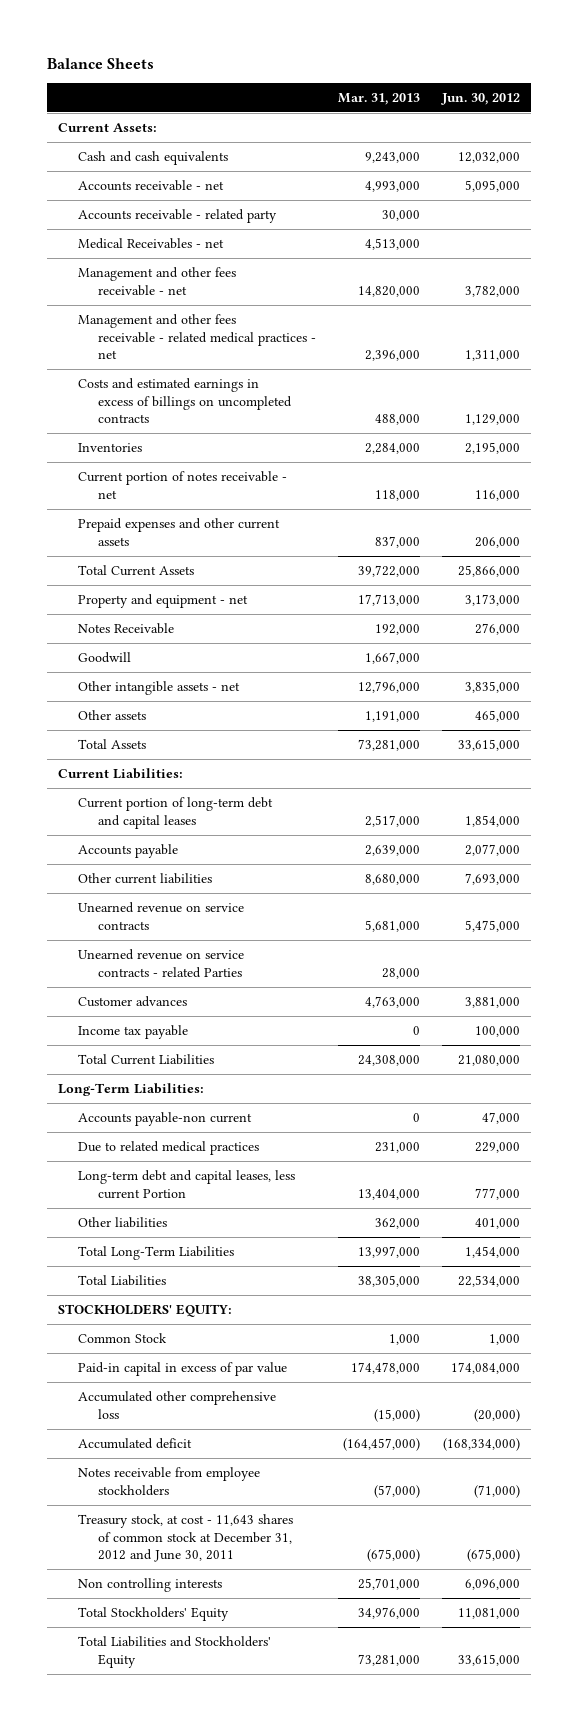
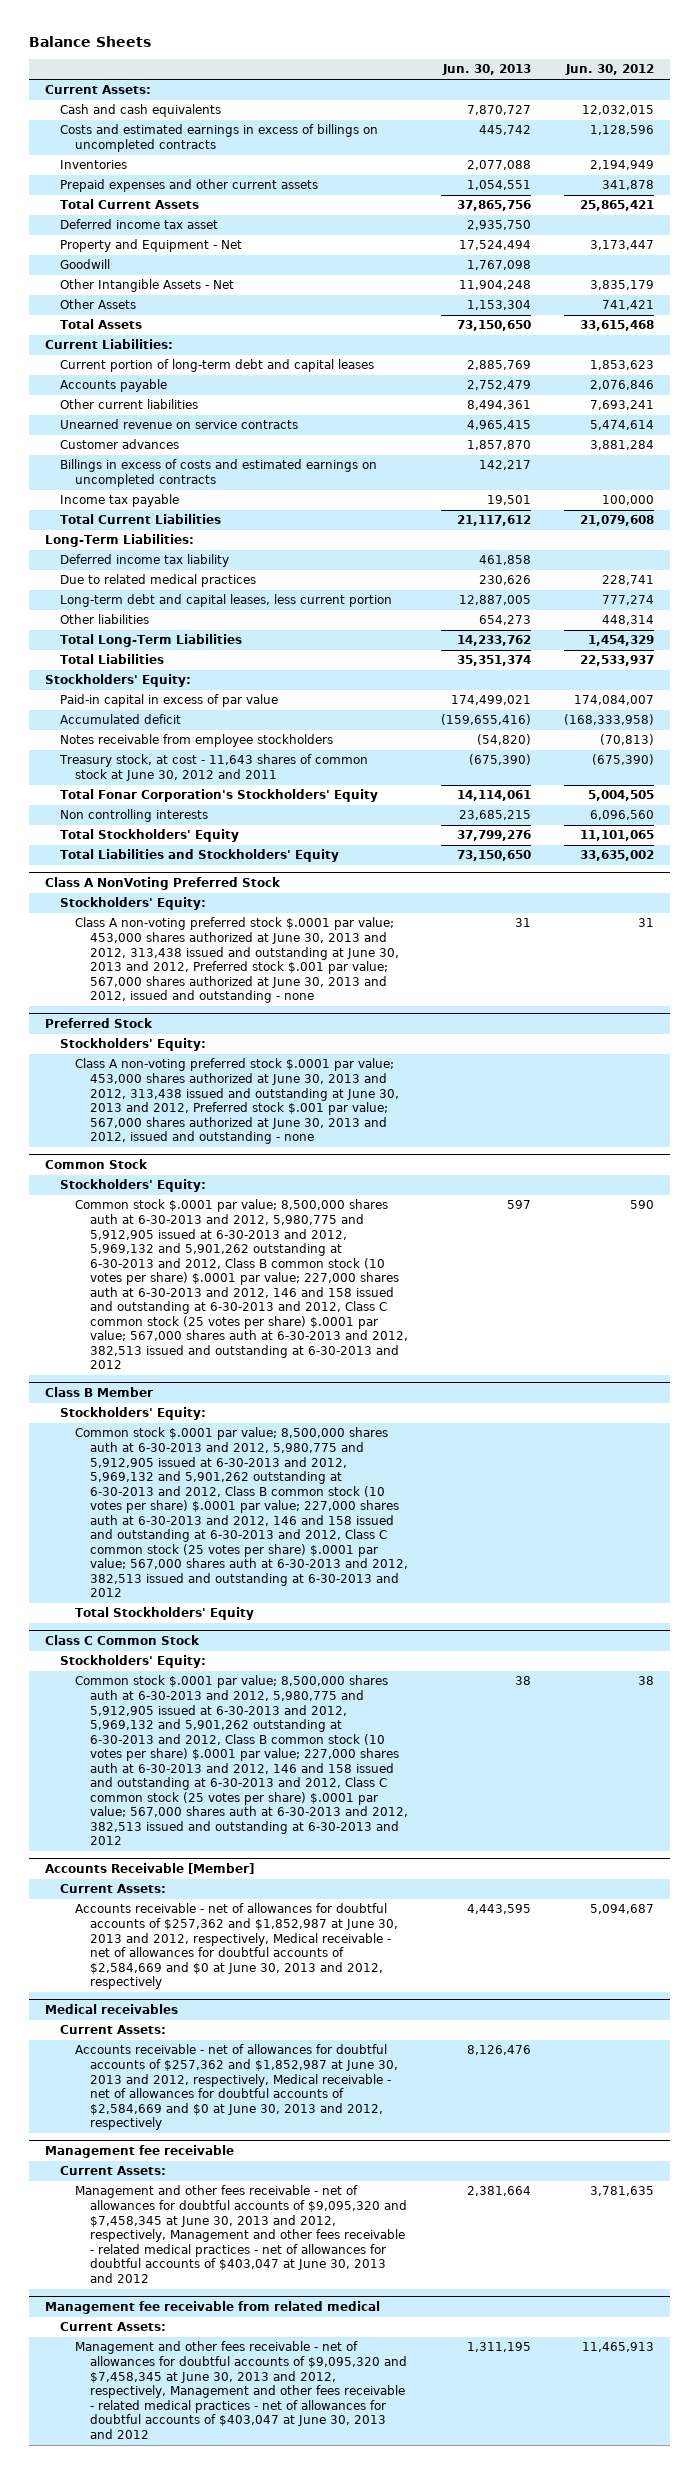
[337,92,420,105] Mar. 31, 2013 -> none
none -> [441,64,531,76] Jun. 30, 2013
[77,179,224,191] Accounts receivable - net -> none
[77,208,277,223] Accounts receivable - related party -> none
[77,237,224,249] Medical Receivables - net -> none
[77,266,236,296] Management and other fees receivable - net -> none
[77,313,316,360] Management and other fees receivable - related medical practices - net -> none
[77,470,287,499] Current portion of notes receivable - net -> none
[77,622,174,634] Notes Receivable -> none
[457,151,520,163] 12,032,000 -> [581,105,654,116] 12,032,015
[464,414,520,426] 1,129,000 -> [589,125,654,136] 1,128,596
[464,441,520,454] 2,195,000 -> [589,160,654,171] 2,194,949
[474,536,520,548] 206,000 -> [601,180,654,191] 341,878
[457,564,520,577] 25,866,000 -> [579,200,654,212] 25,865,421
none -> [60,219,219,230] Deferred income tax asset
[77,593,248,608] Property and equipment - net -> [60,239,243,253] Property and Equipment - Net
[464,593,520,606] 3,173,000 -> [589,240,654,251] 3,173,447
[77,680,240,695] Other intangible assets - net -> [60,279,235,293] Other Intangible Assets - Net
[464,680,520,693] 3,835,000 -> [589,280,654,291] 3,835,179
[77,709,146,720] Other assets -> [60,299,137,310] Other Assets
[474,709,520,722] 465,000 -> [601,300,654,311] 741,421
[457,738,520,751] 33,615,000 -> [579,320,654,332] 33,615,468
[77,948,244,978] Unearned revenue on service contracts - related Parties -> none
[464,814,520,827] 1,854,000 -> [589,360,654,371] 1,853,623
[464,843,520,856] 2,077,000 -> [589,380,654,391] 2,076,846
[464,872,520,885] 7,693,000 -> [589,400,654,411] 7,693,241
[464,919,520,932] 5,475,000 -> [589,420,654,431] 5,474,614
[464,996,520,1008] 3,881,000 -> [589,440,654,451] 3,881,284
none -> [60,459,378,487] Billings in excess of costs and estimated earnings on uncompleted contracts
[457,1054,520,1066] 21,080,000 -> [579,515,654,527] 21,079,608
[77,1111,252,1126] Accounts payable-non current -> none
[77,1332,167,1343] Common Stock -> none
[77,1390,276,1419] Accumulated other comprehensive loss -> none
none -> [60,554,230,568] Deferred income tax liability
[474,1141,520,1153] 229,000 -> [601,575,654,586] 228,741
[77,1169,295,1199] Long-term debt and capital leases, less current Portion -> [60,594,393,608] Long-term debt and capital leases, less current portion
[474,1187,520,1200] 777,000 -> [601,595,654,606] 777,274
[474,1217,520,1229] 401,000 -> [601,615,654,626] 448,314
[464,1245,520,1258] 1,454,000 -> [587,635,654,647] 1,454,329
[457,1274,520,1287] 22,534,000 -> [579,655,654,667] 22,533,937
[58,1303,233,1317] STOCKHOLDERS' EQUITY: -> [45,674,192,688] Stockholders' Equity:
[450,1361,520,1374] 174,084,000 -> [573,695,654,706] 174,084,007
[442,1437,520,1451] (168,334,000) -> [563,714,654,726] (168,333,958)
[473,1484,520,1498] (71,000) -> [599,734,654,746] (70,813)
[77,1513,293,1563] Treasury stock, at cost - 11,643 shares of common stock at December 31, 2012 and June 30, 2011 -> [59,754,369,781] Treasury stock, at cost - 11,643 shares of common stock at June 30, 2012 and 2011
[466,1549,520,1563] (675,000) -> [591,754,654,766] (675,390)
none -> [60,789,379,803] Total Fonar Corporation's Stockholders' Equity
[464,1578,520,1590] 6,096,000 -> [589,810,654,821] 6,096,560
[457,1607,520,1619] 11,081,000 -> [579,830,654,842] 11,101,065
[457,1653,520,1666] 33,615,000 -> [579,850,654,862] 33,635,002
none -> [45,876,282,890] Class A NonVoting Preferred Stock
none -> [60,897,207,911] Stockholders' Equity:
none -> [75,917,400,1004] Class A non-voting preferred stock $.0001 par value; 453,000 shares authorized at June 30, 2013 and 2012, 313,438 issued and outstanding at June 30, 2013 and 2012, Preferred stock $.001 par value; 567,000 shares authorized at June 30, 2013 and 2012, issued and outstanding - none
none -> [45,1017,154,1028] Preferred Stock
none -> [60,1038,207,1052] Stockholders' Equity:
none -> [75,1058,400,1145] Class A non-voting preferred stock $.0001 par value; 453,000 shares authorized at June 30, 2013 and 2012, 313,438 issued and outstanding at June 30, 2013 and 2012, Preferred stock $.001 par value; 567,000 shares authorized at June 30, 2013 and 2012, issued and outstanding - none
none -> [45,1158,149,1169] Common Stock
none -> [60,1179,207,1193] Stockholders' Equity:
none -> [75,1199,409,1370] Common stock $.0001 par value; 8,500,000 shares auth at 6-30-2013 and 2012, 5,980,775 and 5,912,905 issued at 6-30-2013 and 2012, 5,969,132 and 5,901,262 outstanding at 6-30-2013 and 2012, Class B common stock (10 votes per share) $.0001 par value; 227,000 shares auth at 6-30-2013 and 2012, 146 and 158 issued and outstanding at 6-30-2013 and 2012, Class C common stock (25 votes per share) $.0001 par value; 567,000 shares auth at 6-30-2013 and 2012, 382,513 issued and outstanding at 6-30-2013 and 2012
none -> [45,1386,154,1397] Class B Member
none -> [60,1407,207,1421] Stockholders' Equity:
none -> [75,1427,409,1598] Common stock $.0001 par value; 8,500,000 shares auth at 6-30-2013 and 2012, 5,980,775 and 5,912,905 issued at 6-30-2013 and 2012, 5,969,132 and 5,901,262 outstanding at 6-30-2013 and 2012, Class B common stock (10 votes per share) $.0001 par value; 227,000 shares auth at 6-30-2013 and 2012, 146 and 158 issued and outstanding at 6-30-2013 and 2012, Class C common stock (25 votes per share) $.0001 par value; 567,000 shares auth at 6-30-2013 and 2012, 382,513 issued and outstanding at 6-30-2013 and 2012
none -> [75,1607,255,1621] Total Stockholders' Equity
none -> [45,1634,201,1645] Class C Common Stock
none -> [60,1655,207,1669] Stockholders' Equity:
none -> [75,1675,409,1846] Common stock $.0001 par value; 8,500,000 shares auth at 6-30-2013 and 2012, 5,980,775 and 5,912,905 issued at 6-30-2013 and 2012, 5,969,132 and 5,901,262 outstanding at 6-30-2013 and 2012, Class B common stock (10 votes per share) $.0001 par value; 227,000 shares auth at 6-30-2013 and 2012, 146 and 158 issued and outstanding at 6-30-2013 and 2012, Class C common stock (25 votes per share) $.0001 par value; 567,000 shares auth at 6-30-2013 and 2012, 382,513 issued and outstanding at 6-30-2013 and 2012
none -> [45,1862,255,1874] Accounts Receivable [Member]
none -> [60,1884,167,1894] Current Assets:
none -> [75,1903,399,1990] Accounts receivable - net of allowances for doubtful accounts of $257,362 and $1,852,987 at June 30, 2013 and 2012, respectively, Medical receivable - net of allowances for doubtful accounts of $2,584,669 and $0 at June 30, 2013 and 2012, respectively
none -> [45,2003,179,2014] Medical receivables
none -> [60,2025,167,2035] Current Assets:
none -> [75,2044,399,2131] Accounts receivable - net of allowances for doubtful accounts of $257,362 and $1,852,987 at June 30, 2013 and 2012, respectively, Medical receivable - net of allowances for doubtful accounts of $2,584,669 and $0 at June 30, 2013 and 2012, respectively
none -> [45,2144,235,2158] Management fee receivable
none -> [60,2166,167,2176] Current Assets:
none -> [75,2185,408,2283] Management and other fees receivable - net of allowances for doubtful accounts of $9,095,320 and $7,458,345 at June 30, 2013 and 2012, respectively, Management and other fees receivable - related medical practices - net of allowances for doubtful accounts of $403,047 at June 30, 2013 and 2012
none -> [45,2300,381,2314] Management fee receivable from related medical
none -> [60,2322,167,2332] Current Assets:
none -> [75,2341,408,2439] Management and other fees receivable - net of allowances for doubtful accounts of $9,095,320 and $7,458,345 at June 30, 2013 and 2012, respectively, Management and other fees receivable - related medical practices - net of allowances for doubtful accounts of $403,047 at June 30, 2013 and 2012

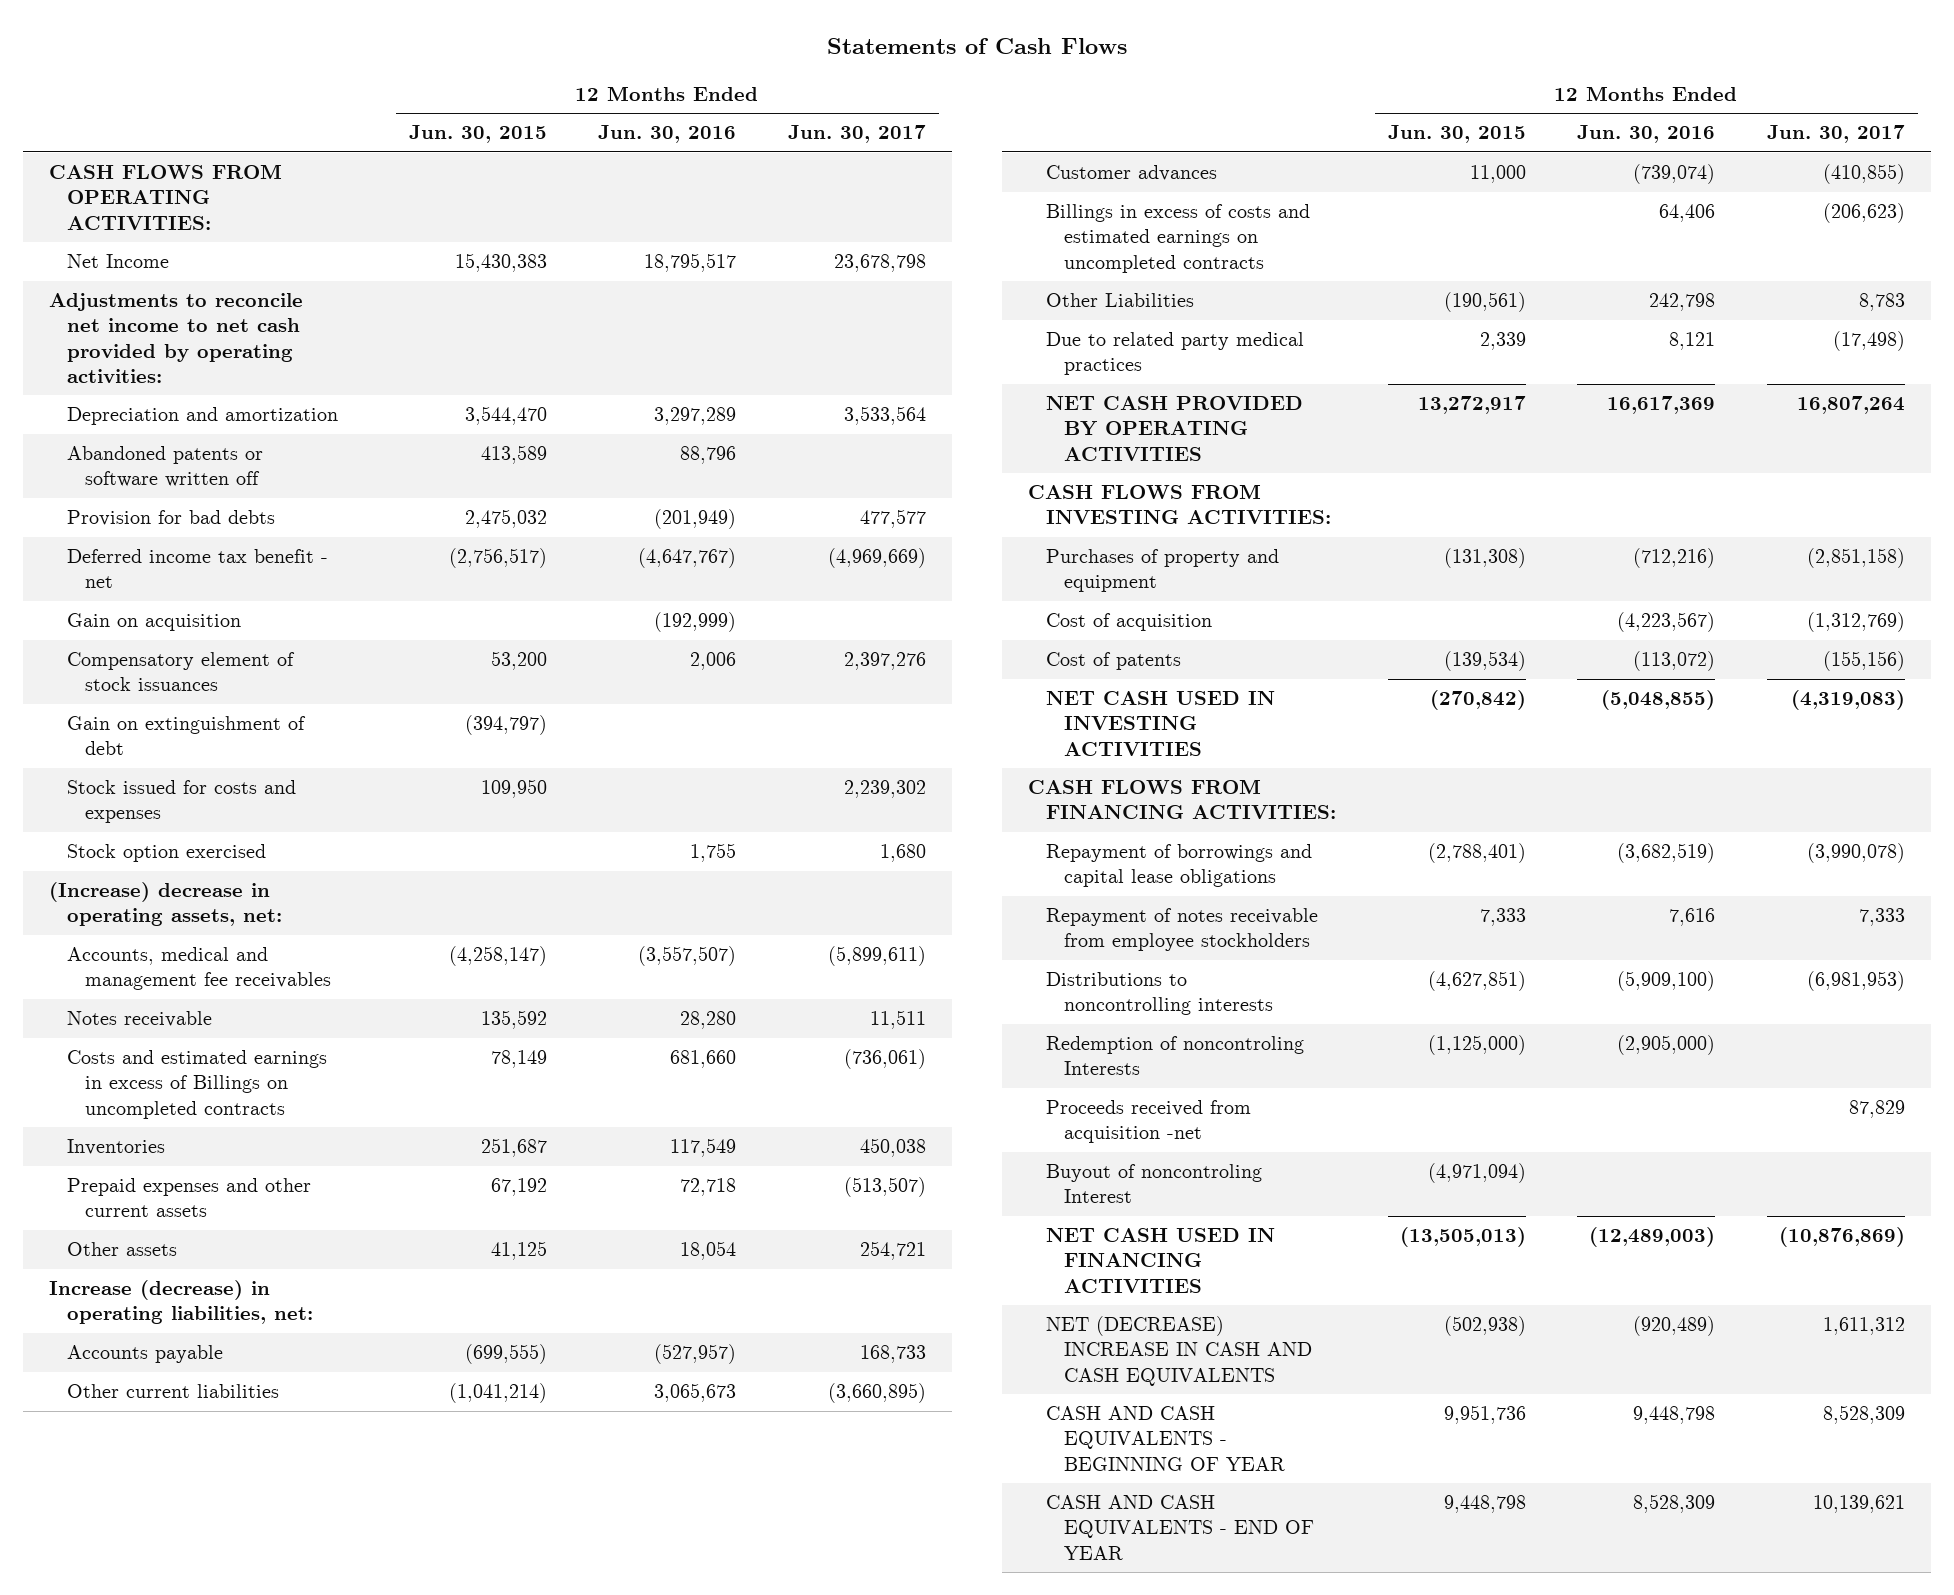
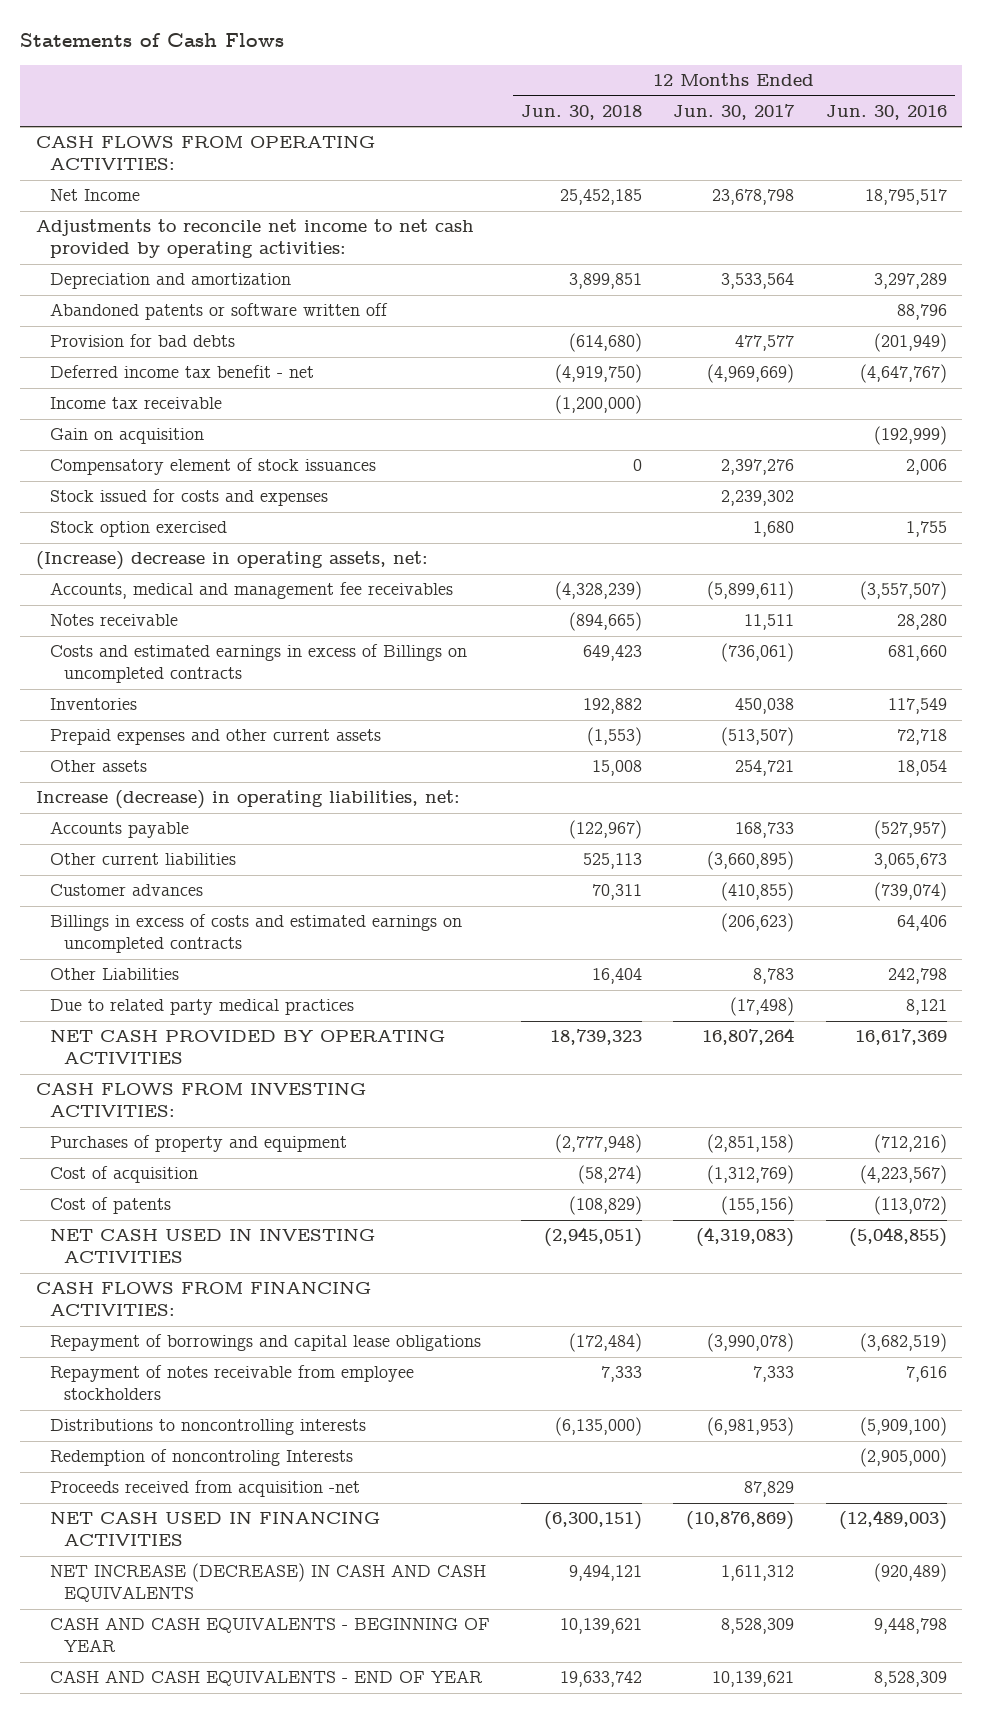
[408,125,547,144] Jun. 30, 2015 -> none
none -> [521,104,643,120] Jun. 30, 2018
none -> [49,397,222,410] Income tax receivable
[67,716,307,756] Gain on extinguishment of debt -> none
[1045,1164,1262,1204] Buyout of noncontroling Interest -> none
[1045,1316,1312,1386] NET (DECREASE) INCREASE IN CASH AND CASH EQUIVALENTS -> [49,1563,486,1603] NET INCREASE (DECREASE) IN CASH AND CASH EQUIVALENTS

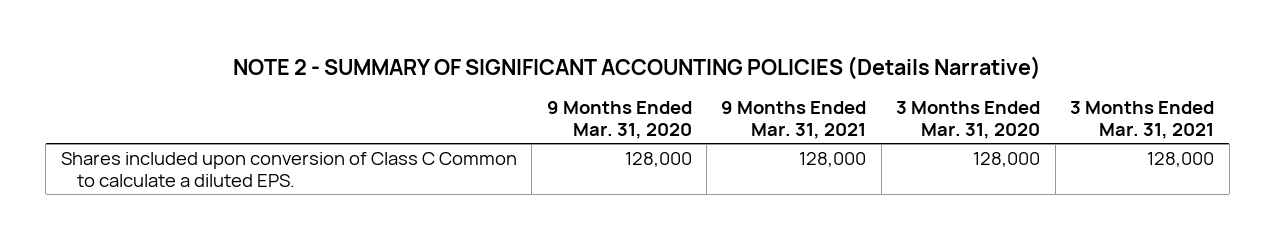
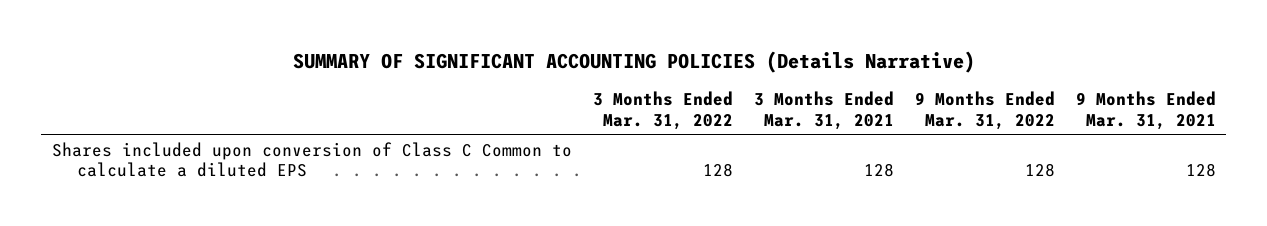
[233,55,1042,80] NOTE 2 - SUMMARY OF SIGNIFICANT ACCOUNTING POLICIES (Details Narrative) -> [292,50,975,73] SUMMARY OF SIGNIFICANT ACCOUNTING POLICIES (Details Narrative)
[546,101,692,140] 9 Months Ended Mar. 31, 2020 -> none
[896,101,1041,140] 3 Months Ended Mar. 31, 2020 -> none
none -> [592,91,733,130] 3 Months Ended Mar. 31, 2022
none -> [914,91,1055,130] 9 Months Ended Mar. 31, 2022
[60,151,517,187] Shares included upon conversion of Class C Common to calculate a diluted EPS. -> [51,141,572,177] Shares included upon conversion of Class C Common to calculate a diluted EPS
[799,151,867,167] 128,000 -> [1185,162,1216,177] 128
[1147,151,1215,167] 128,000 -> [863,162,894,177] 128

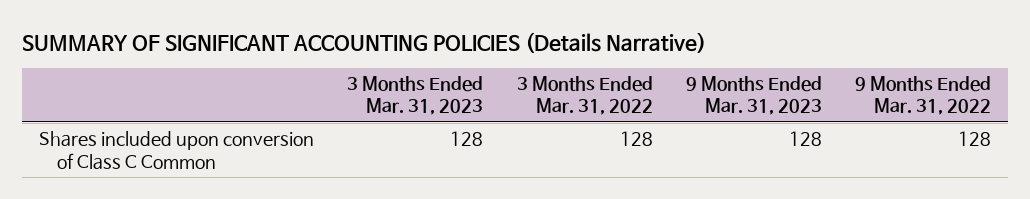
[753,91,894,130] 3 Months Ended Mar. 31, 2021 -> none
[1075,91,1216,130] 9 Months Ended Mar. 31, 2021 -> none
none -> [347,75,484,116] 3 Months Ended Mar. 31, 2023
none -> [686,75,823,116] 9 Months Ended Mar. 31, 2023
[51,141,572,177] Shares included upon conversion of Class C Common to calculate a diluted EPS -> [38,131,314,170] Shares included upon conversion of Class C Common

